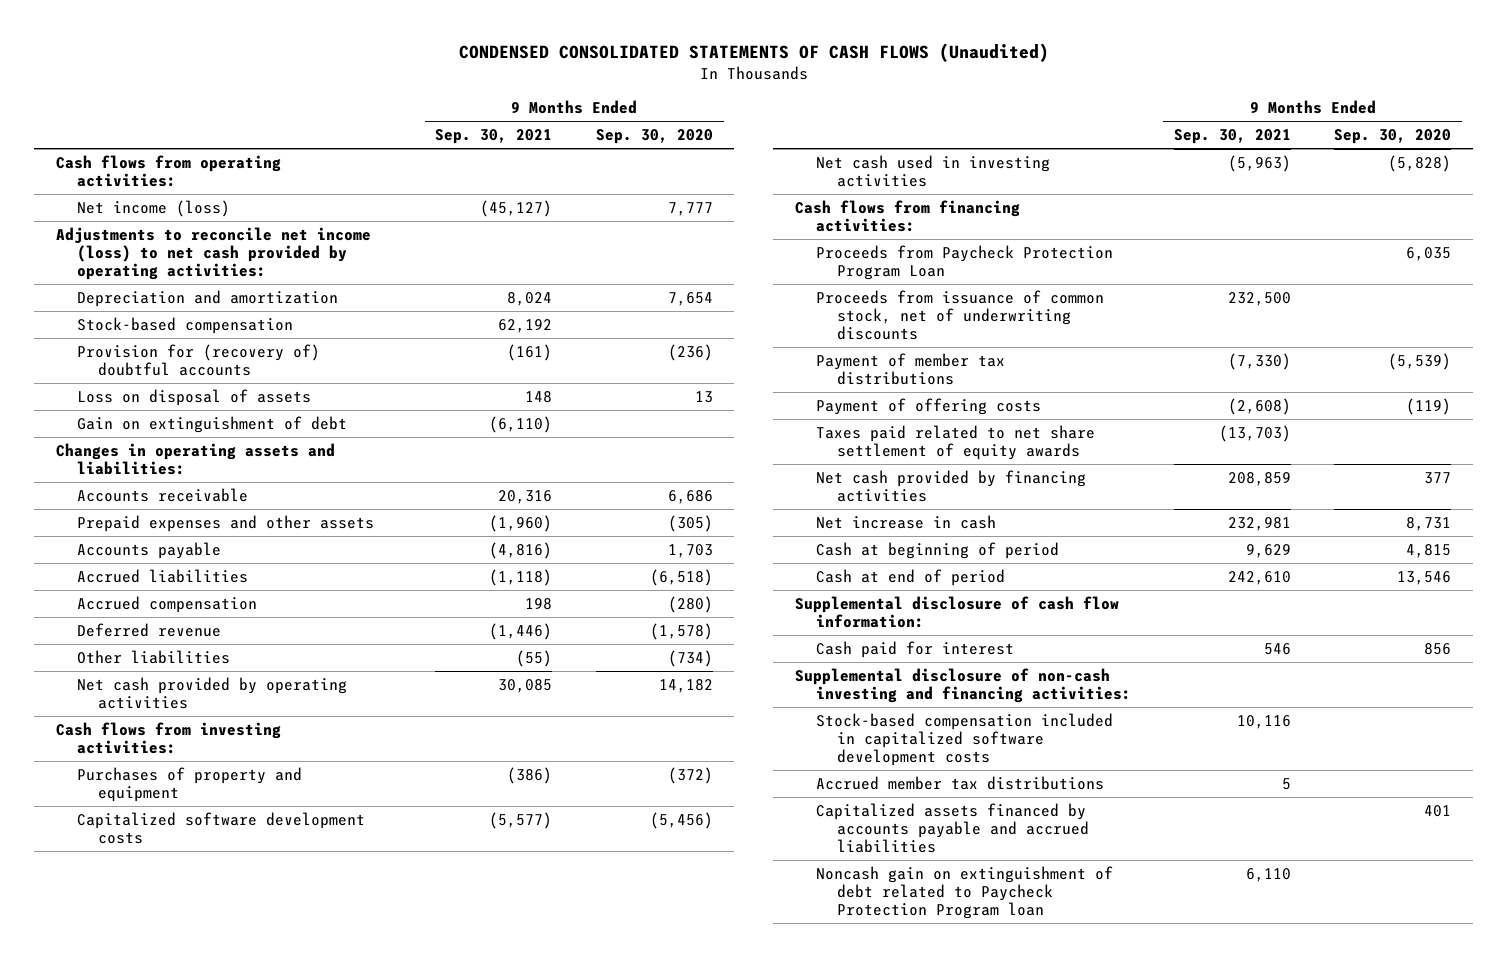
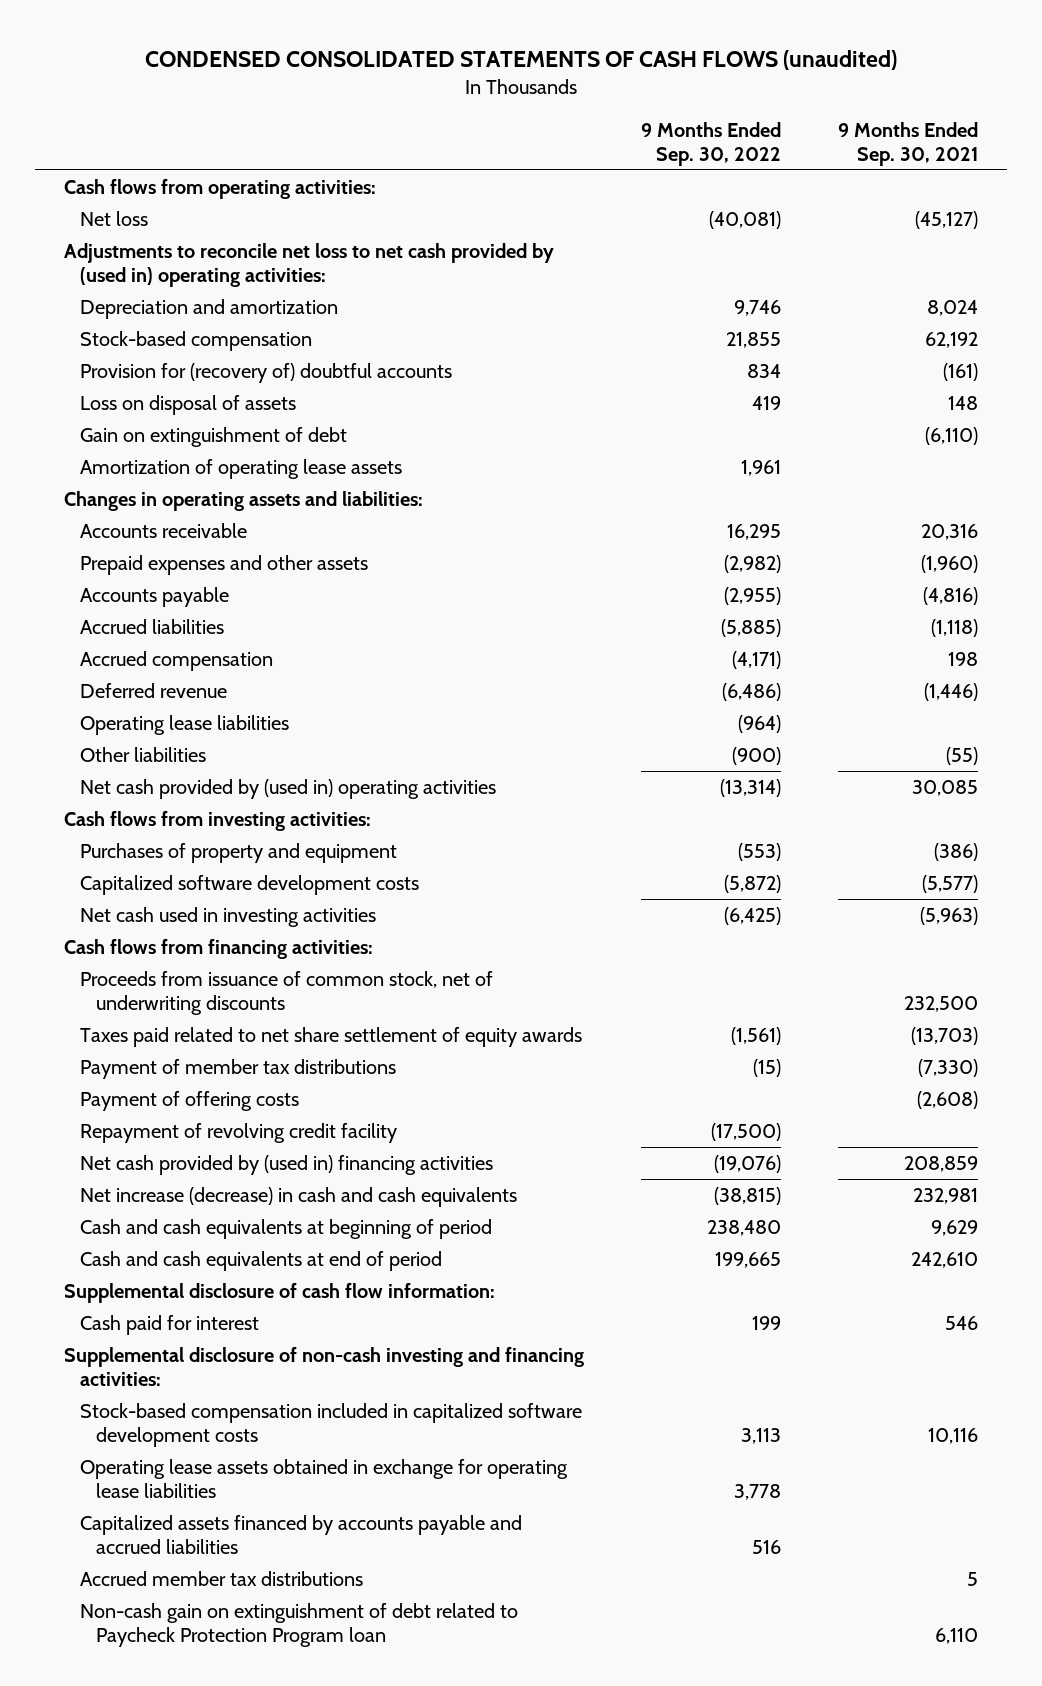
[458,43,1049,63] CONDENSED CONSOLIDATED STATEMENTS OF CASH FLOWS (Unaudited) -> [145,49,898,70] CONDENSED CONSOLIDATED STATEMENTS OF CASH FLOWS (unaudited)
[595,129,713,145] Sep. 30, 2020 -> none
none -> [641,122,782,166] 9 Months Ended Sep. 30, 2022
[76,199,230,217] Net income (loss) -> [80,211,149,227] Net loss
[56,226,372,281] Adjustments to reconcile net income (loss) to net cash provided by operating activities: -> [64,243,555,287] Adjustments to reconcile net loss to net cash provided by (used in) operating activities:
none -> [80,459,403,480] Amortization of operating lease assets
none -> [80,715,290,736] Operating lease liabilities
[76,676,347,710] Net cash provided by operating activities -> [80,779,497,800] Net cash provided by (used in) operating activities
[815,244,1113,281] Proceeds from Paycheck Protection Program Loan -> none
[815,424,1095,461] Taxes paid related to net share settlement of equity awards -> [80,1027,583,1048] Taxes paid related to net share settlement of equity awards
none -> [80,1123,398,1144] Repayment of revolving credit facility
[815,469,1086,503] Net cash provided by financing activities -> [80,1155,494,1176] Net cash provided by (used in) financing activities
[815,514,996,529] Net increase in cash -> [80,1187,518,1208] Net increase (decrease) in cash and cash equivalents
[815,541,1059,559] Cash at beginning of period -> [80,1219,493,1240] Cash and cash equivalents at beginning of period
[815,568,1005,586] Cash at end of period -> [80,1251,443,1272] Cash and cash equivalents at end of period
none -> [80,1459,569,1498] Operating lease assets obtained in exchange for operating lease liabilities
[815,775,1104,790] Accrued member tax distributions -> [80,1571,364,1587] Accrued member tax distributions
[815,865,1113,920] Noncash gain on extinguishment of debt related to Paycheck Protection Program loan -> [80,1603,519,1647] Non-cash gain on extinguishment of debt related to Paycheck Protection Program loan

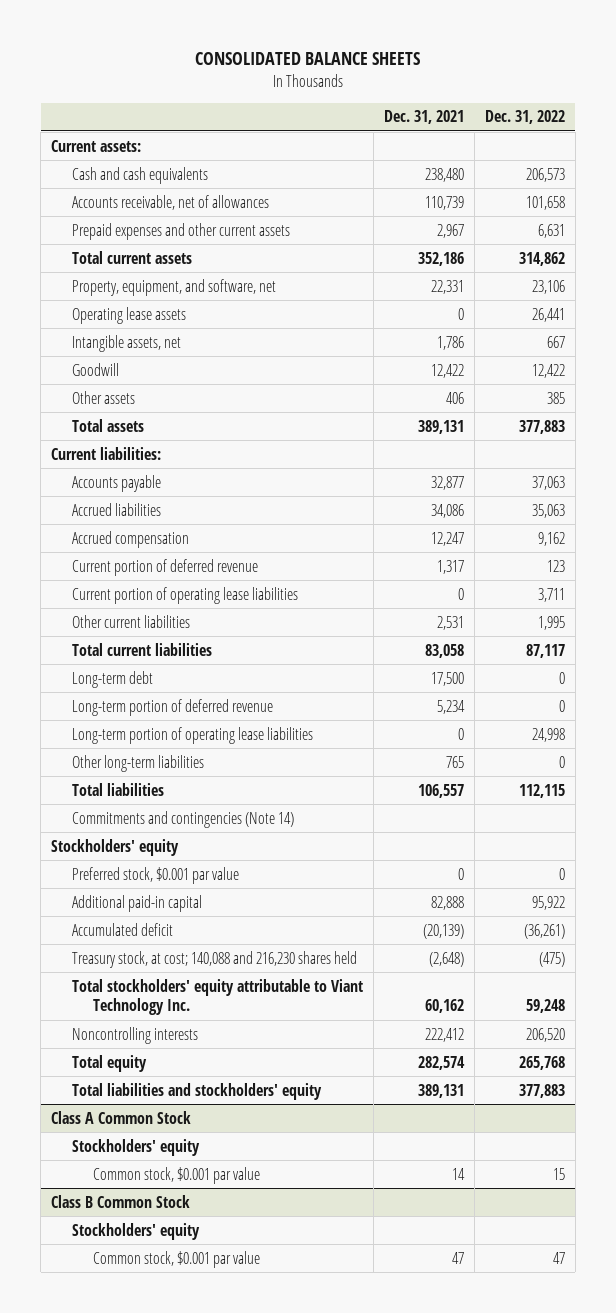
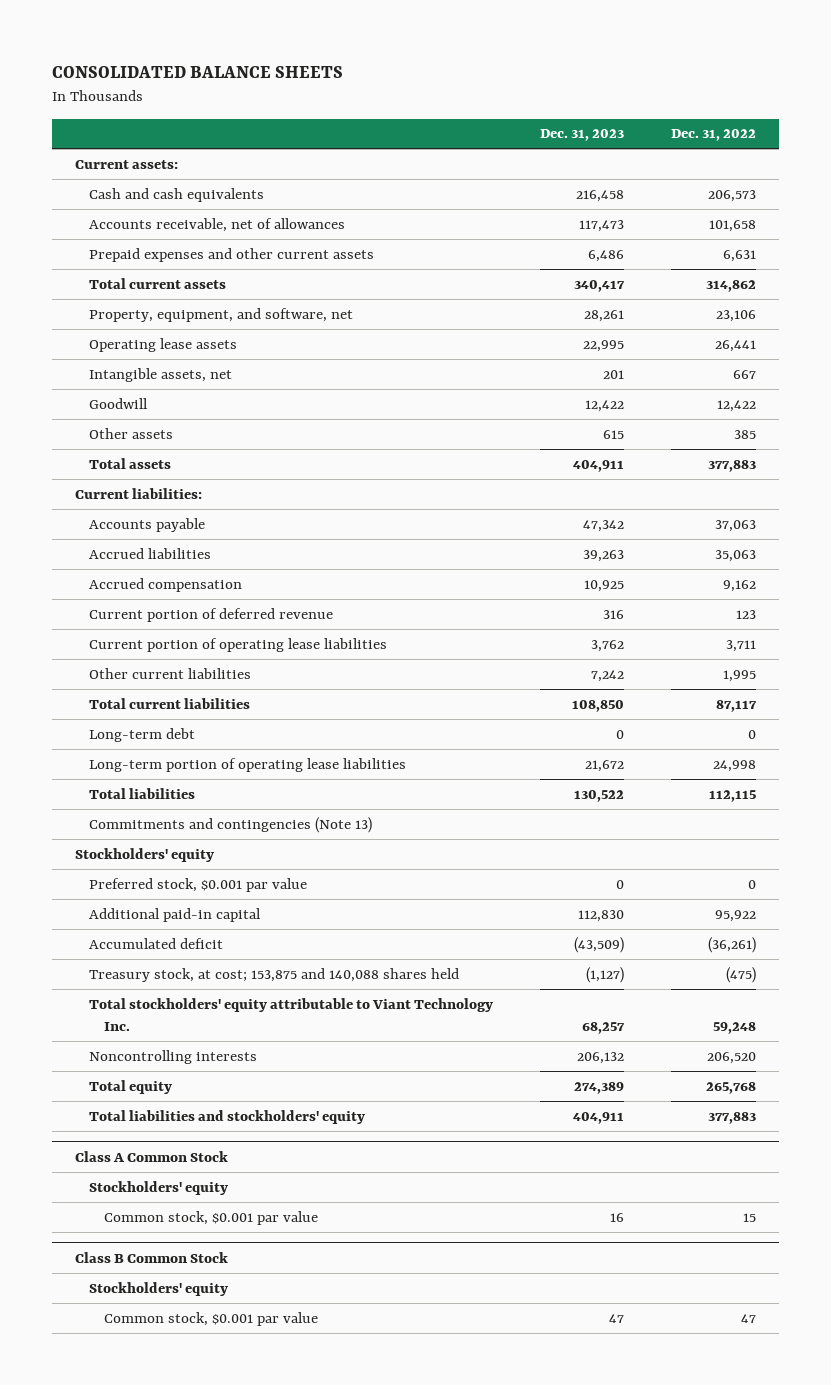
[383,110,464,125] Dec. 31, 2021 -> none
none -> [540,129,625,142] Dec. 31, 2023
[72,698,274,716] Long-term portion of deferred revenue -> none
[72,754,205,772] Other long-term liabilities -> none
[72,810,295,828] Commitments and contingencies (Note 14) -> [89,816,373,833] Commitments and contingencies (Note 13)
[72,950,358,968] Treasury stock, at cost; 140,088 and 216,230 shares held -> [89,967,460,982] Treasury stock, at cost; 153,875 and 140,088 shares held

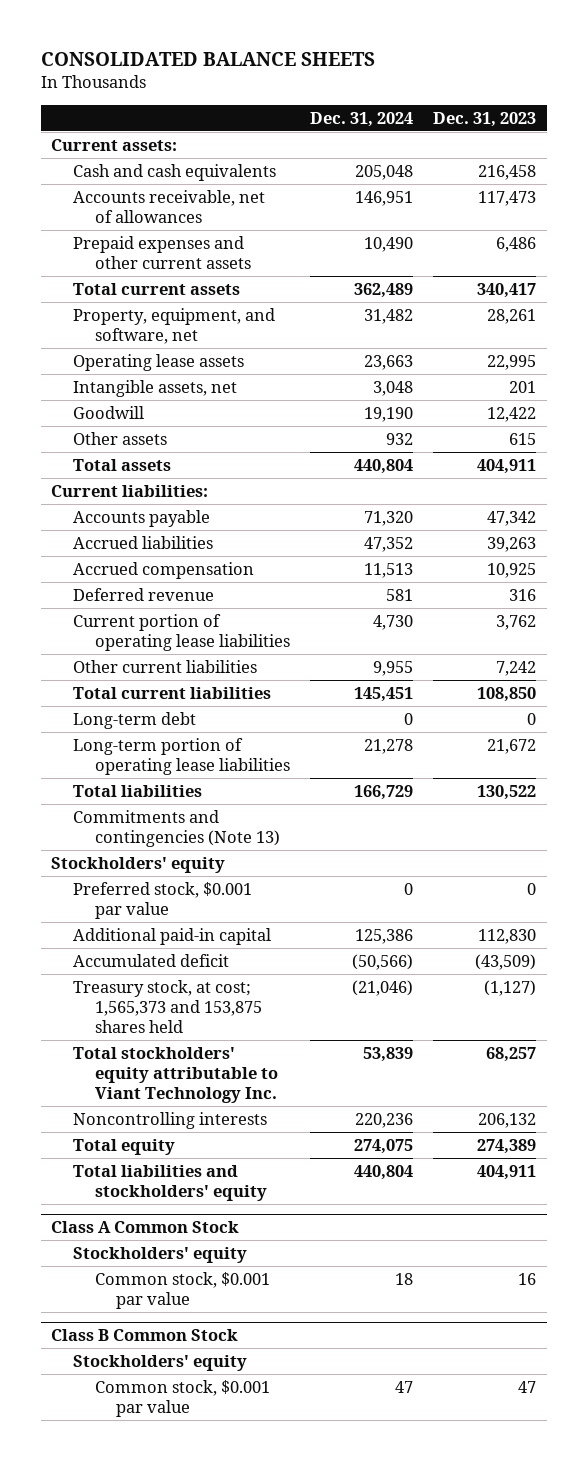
[670,129,756,142] Dec. 31, 2022 -> none
none -> [309,111,413,127] Dec. 31, 2024
[89,607,334,622] Current portion of deferred revenue -> [72,587,214,601] Deferred revenue
[89,967,460,982] Treasury stock, at cost; 153,875 and 140,088 shares held -> [72,979,262,1034] Treasury stock, at cost; 1,565,373 and 153,875 shares held

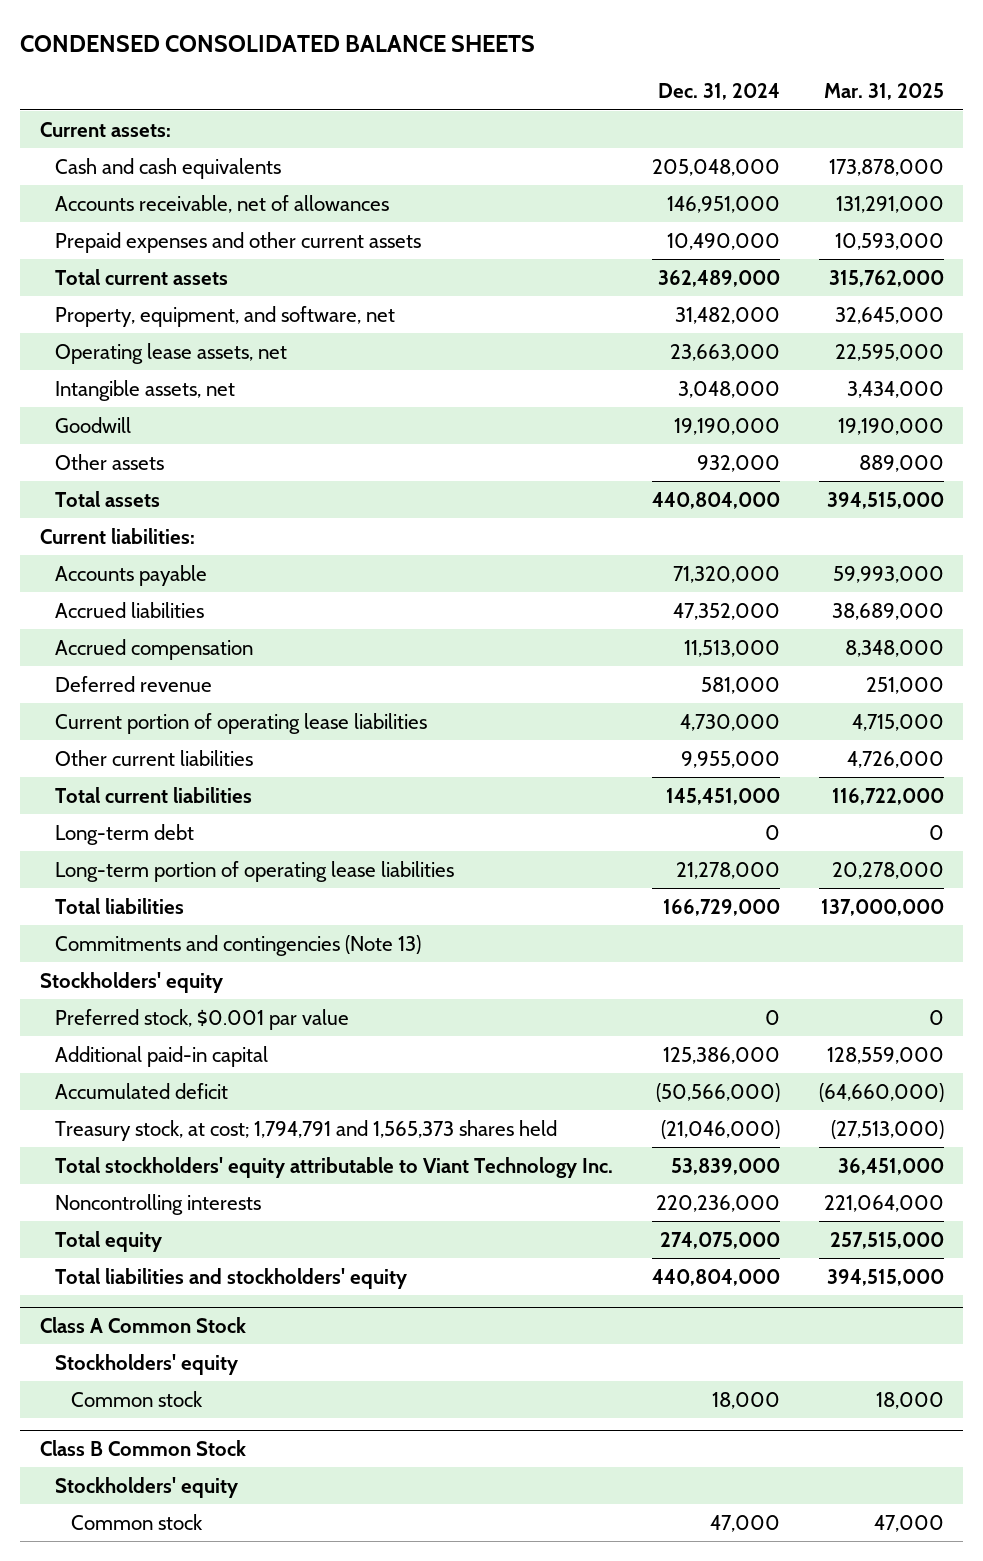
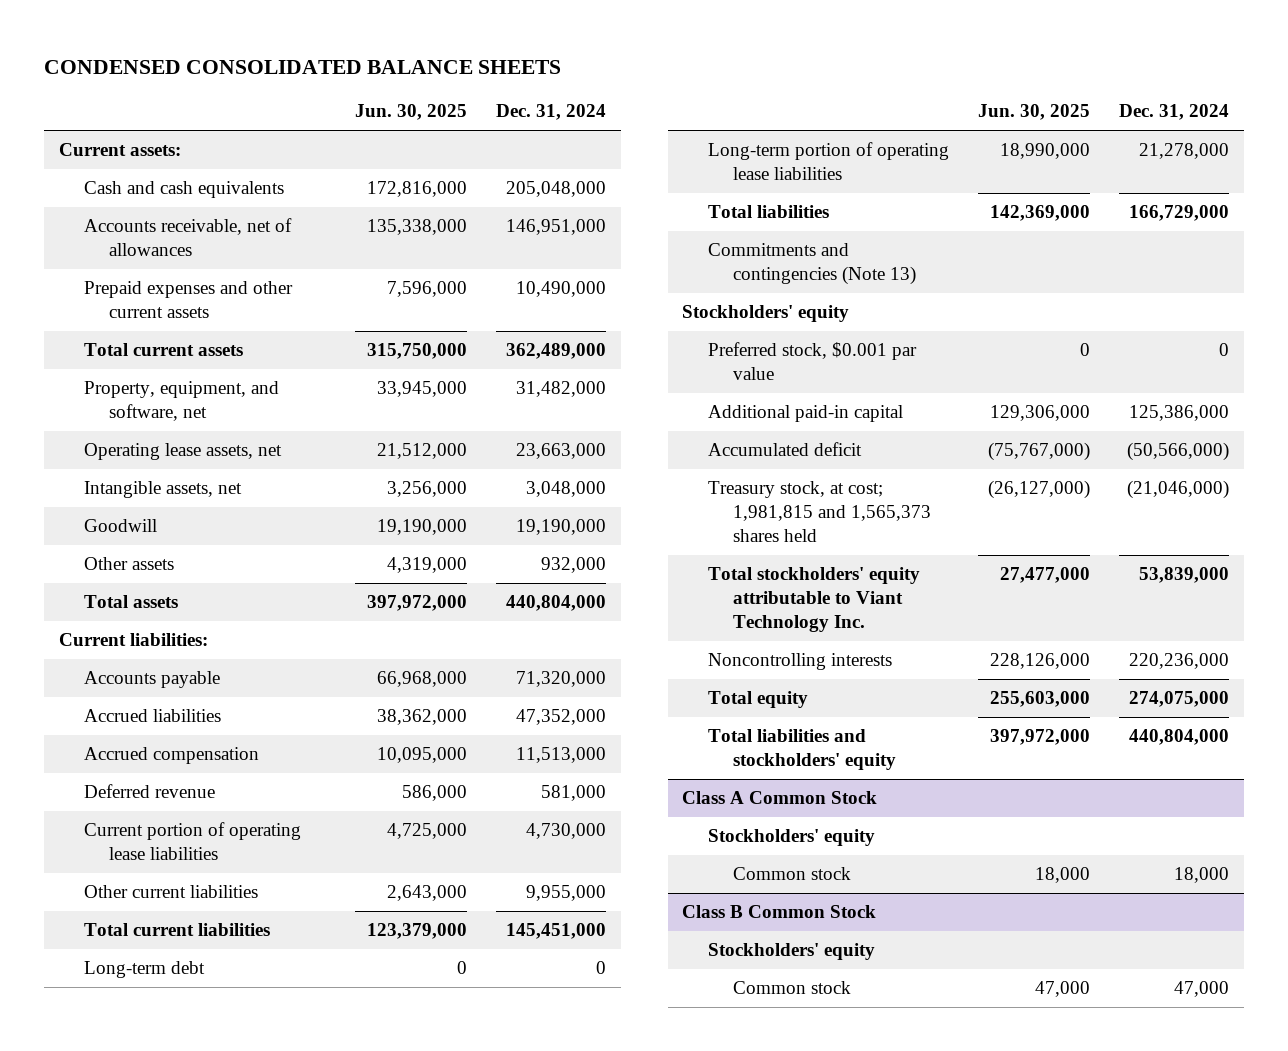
[823,83,944,101] Mar. 31, 2025 -> none
none -> [354,104,467,121] Jun. 30, 2025
[55,1119,558,1141] Treasury stock, at cost; 1,794,791 and 1,565,373 shares held -> [707,480,932,543] Treasury stock, at cost; 1,981,815 and 1,565,373 shares held

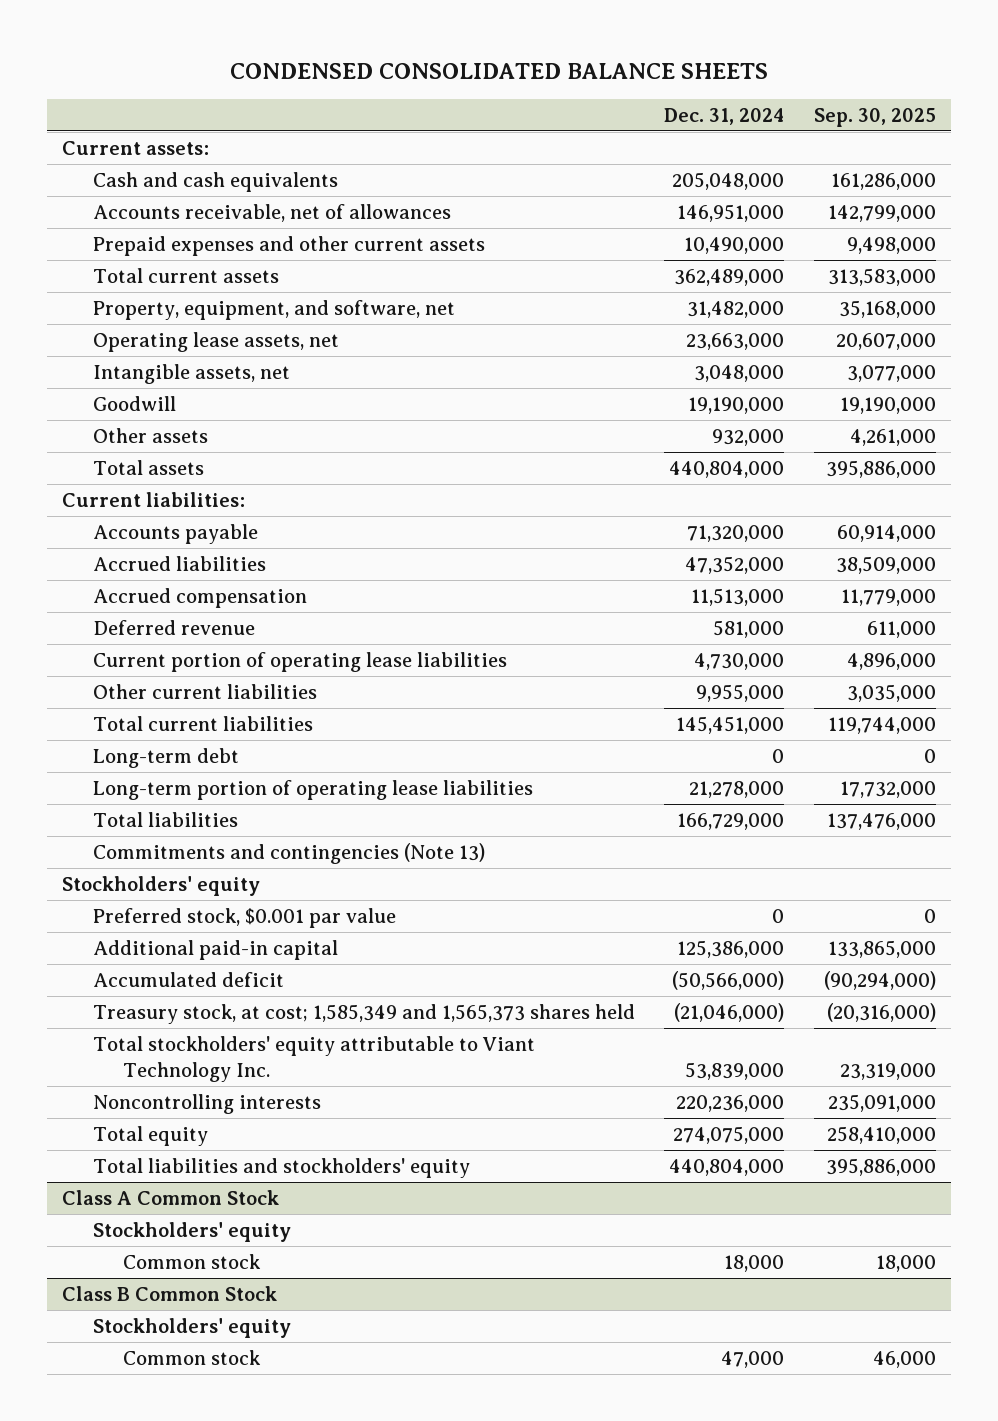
[354,104,467,121] Jun. 30, 2025 -> none
none -> [814,107,937,127] Sep. 30, 2025
[707,480,932,543] Treasury stock, at cost; 1,981,815 and 1,565,373 shares held -> [92,1003,635,1024] Treasury stock, at cost; 1,585,349 and 1,565,373 shares held

